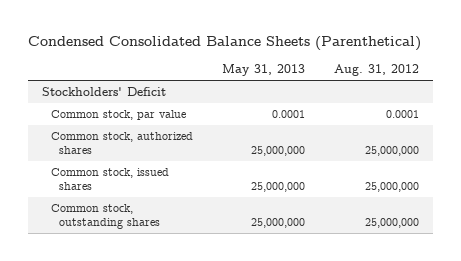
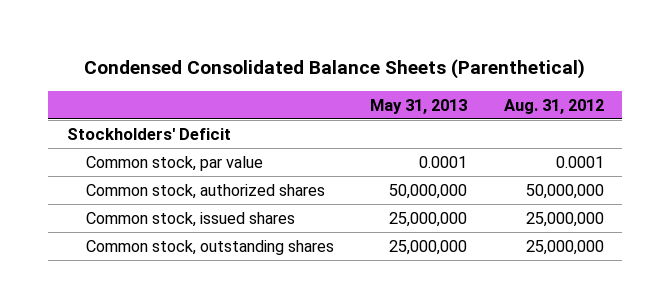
[250,146,305,157] 25,000,000 -> [389,183,468,199] 50,000,000
[364,146,419,157] 25,000,000 -> [526,183,605,199] 50,000,000

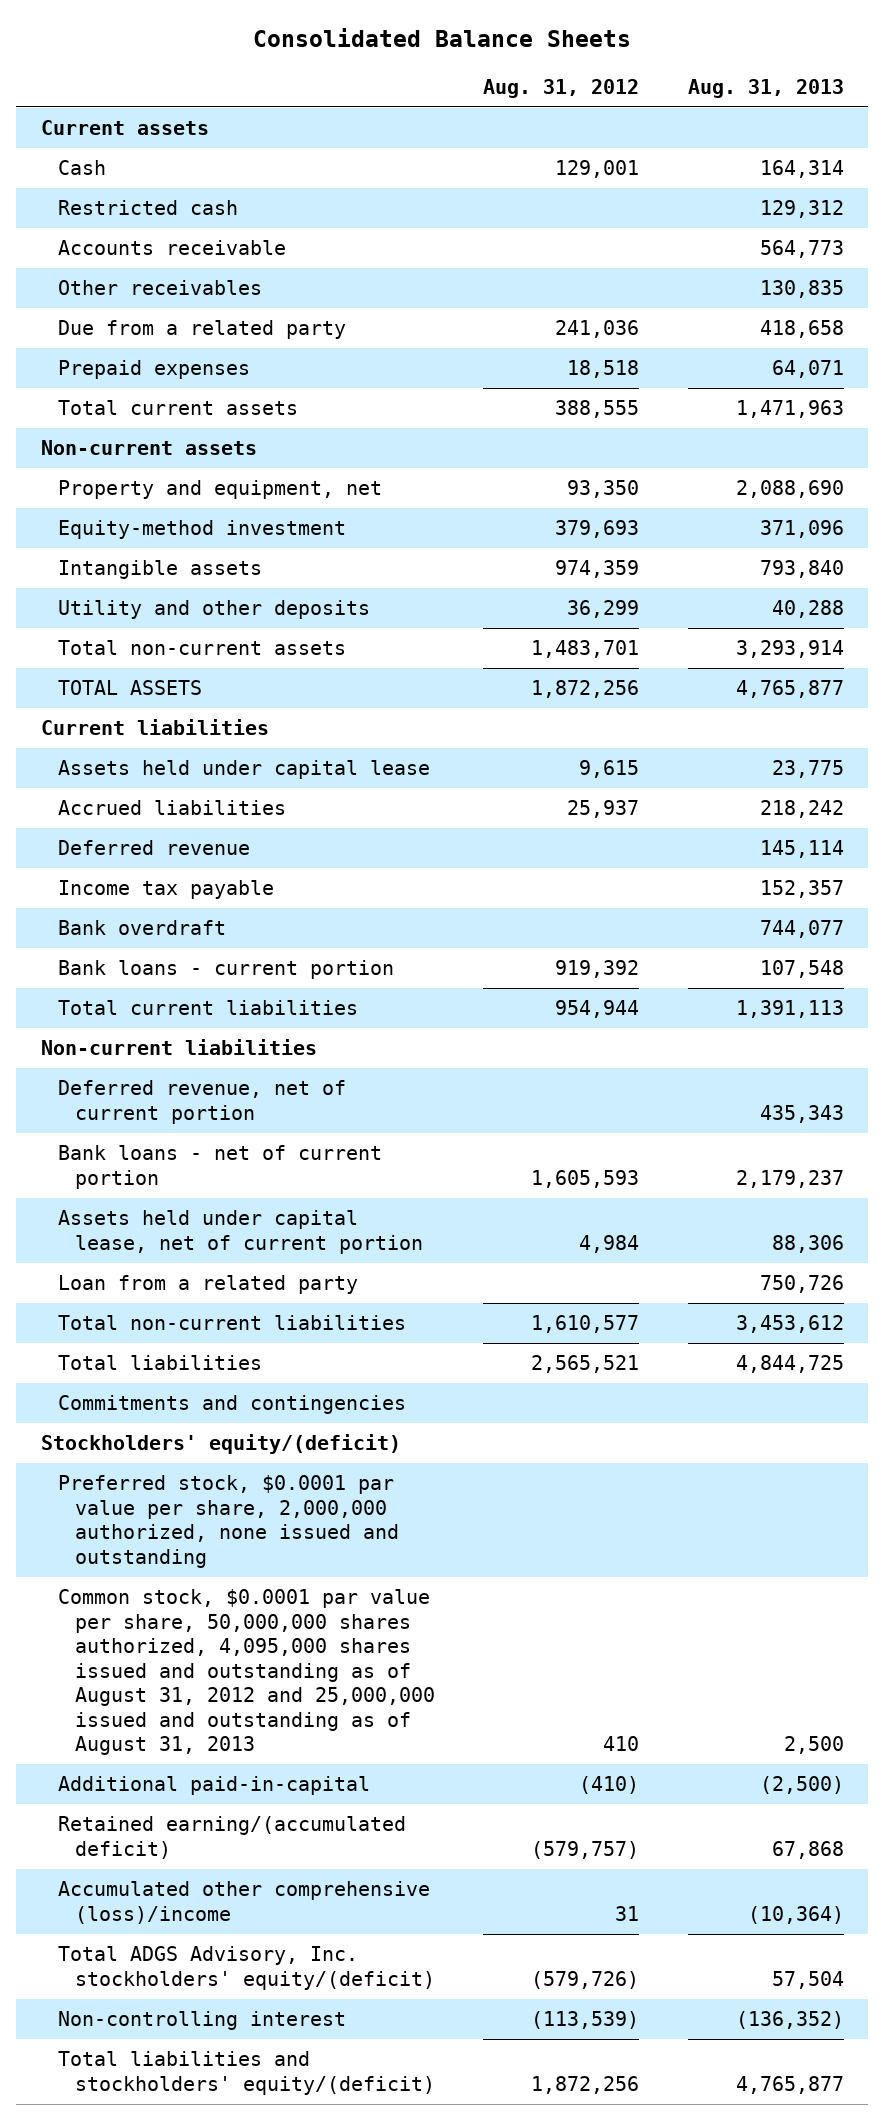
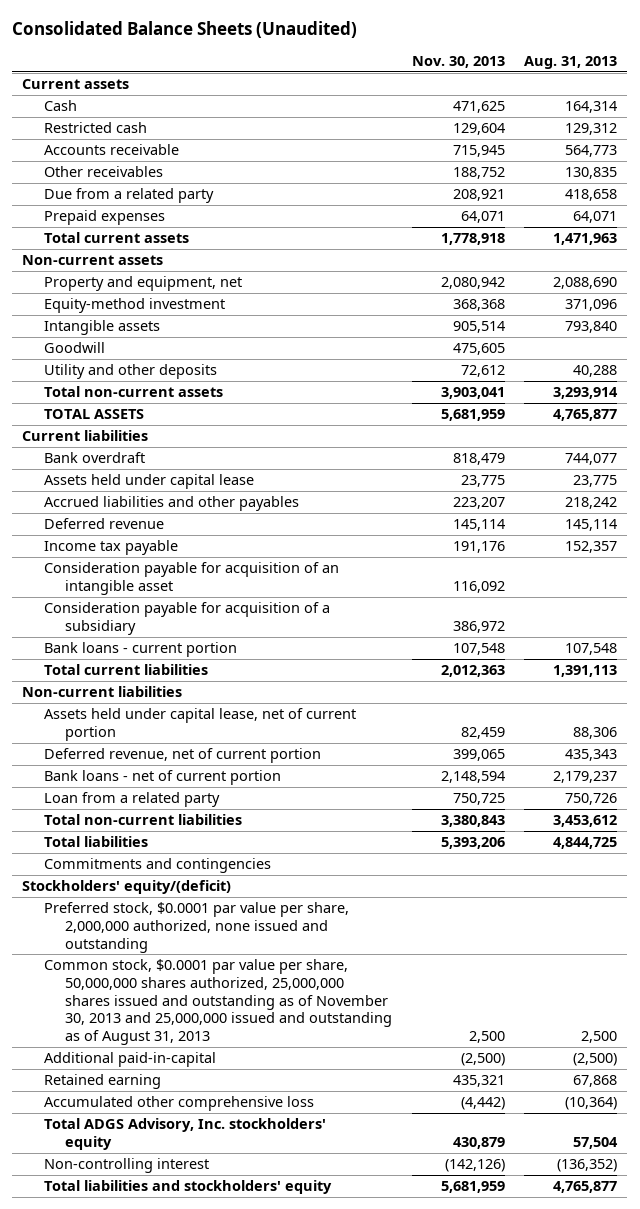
[253,27,632,47] Consolidated Balance Sheets -> [12,21,358,39] Consolidated Balance Sheets (Unaudited)
[483,78,640,98] Aug. 31, 2012 -> none
none -> [411,56,505,69] Nov. 30, 2013
none -> [43,342,105,354] Goodwill
[57,920,226,936] Bank overdraft -> [43,452,145,464] Bank overdraft
[57,800,286,816] Accrued liabilities -> [43,496,299,512] Accrued liabilities and other payables
none -> [43,562,339,595] Consideration payable for acquisition of an intangible asset
none -> [43,602,330,635] Consideration payable for acquisition of a subsidiary
[57,1210,423,1254] Assets held under capital lease, net of current portion -> [43,708,356,741] Assets held under capital lease, net of current portion
[57,1589,435,1756] Common stock, $0.0001 par value per share, 50,000,000 shares authorized, 4,095,000 shares issued and outstanding as of August 31, 2012 and 25,000,000 issued and outstanding as of August 31, 2013 -> [43,959,393,1045] Common stock, $0.0001 par value per share, 50,000,000 shares authorized, 25,000,000 shares issued and outstanding as of November 30, 2013 and 25,000,000 issued and outstanding as of August 31, 2013
[57,1816,406,1859] Retained earning/(accumulated deficit) -> [43,1074,161,1090] Retained earning
[57,1881,430,1924] Accumulated other comprehensive (loss)/income -> [43,1096,314,1112] Accumulated other comprehensive loss
[57,1946,435,1990] Total ADGS Advisory, Inc. stockholders' equity/(deficit) -> [43,1118,326,1150] Total ADGS Advisory, Inc. stockholders' equity
[57,2051,435,2095] Total liabilities and stockholders' equity/(deficit) -> [43,1180,332,1195] Total liabilities and stockholders' equity

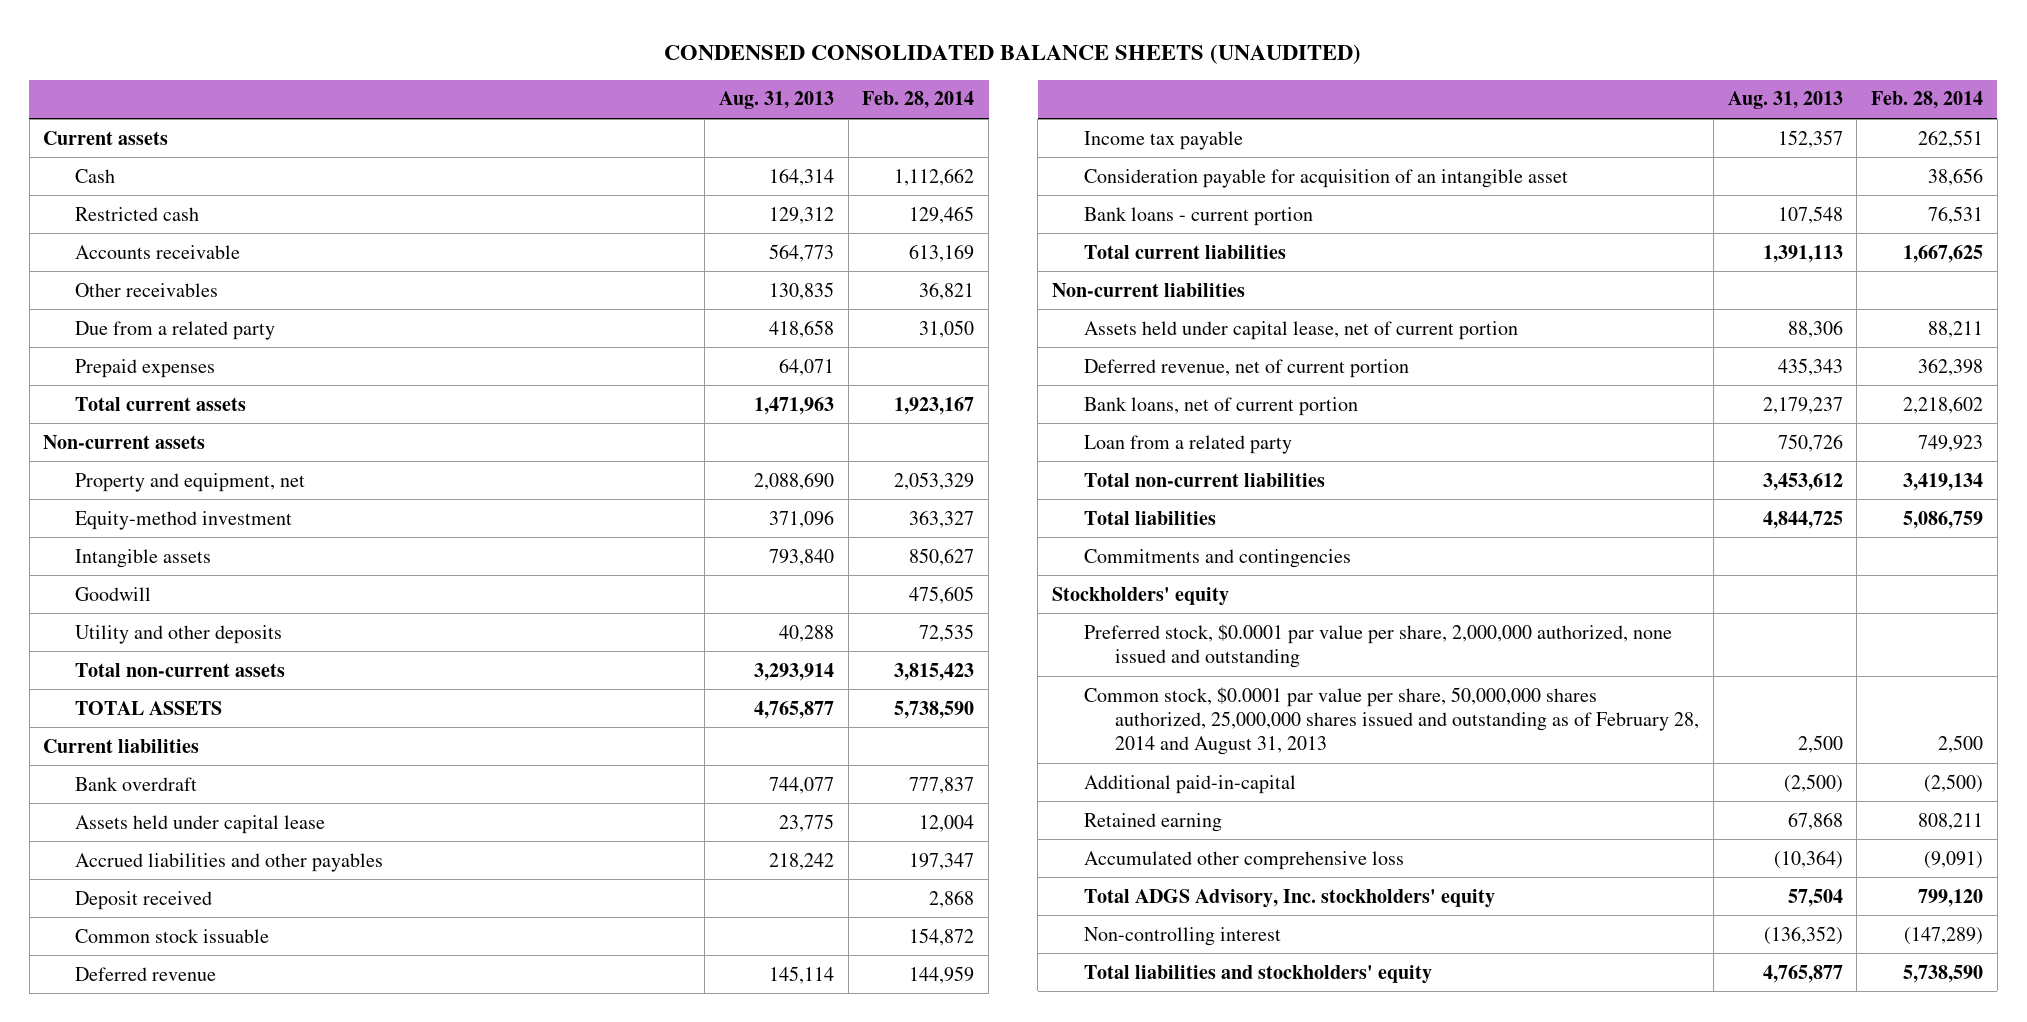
[12,21,358,39] Consolidated Balance Sheets (Unaudited) -> [664,43,1362,64] CONDENSED CONSOLIDATED BALANCE SHEETS (UNAUDITED)
[411,56,505,69] Nov. 30, 2013 -> none
none -> [862,91,975,110] Feb. 28, 2014
none -> [75,890,213,910] Deposit received
none -> [75,928,270,943] Common stock issuable
[43,602,330,635] Consideration payable for acquisition of a subsidiary -> none
[43,770,281,786] Bank loans - net of current portion -> [1083,396,1358,416] Bank loans, net of current portion
[22,880,232,895] Stockholders' equity/(deficit) -> [1052,586,1230,606] Stockholders' equity
[43,959,393,1045] Common stock, $0.0001 par value per share, 50,000,000 shares authorized, 25,000,000 shares issued and outstanding as of November 30, 2013 and 25,000,000 issued and outstanding as of August 31, 2013 -> [1083,686,1700,756] Common stock, $0.0001 par value per share, 50,000,000 shares authorized, 25,000,000 shares issued and outstanding as of February 28, 2014 and August 31, 2013

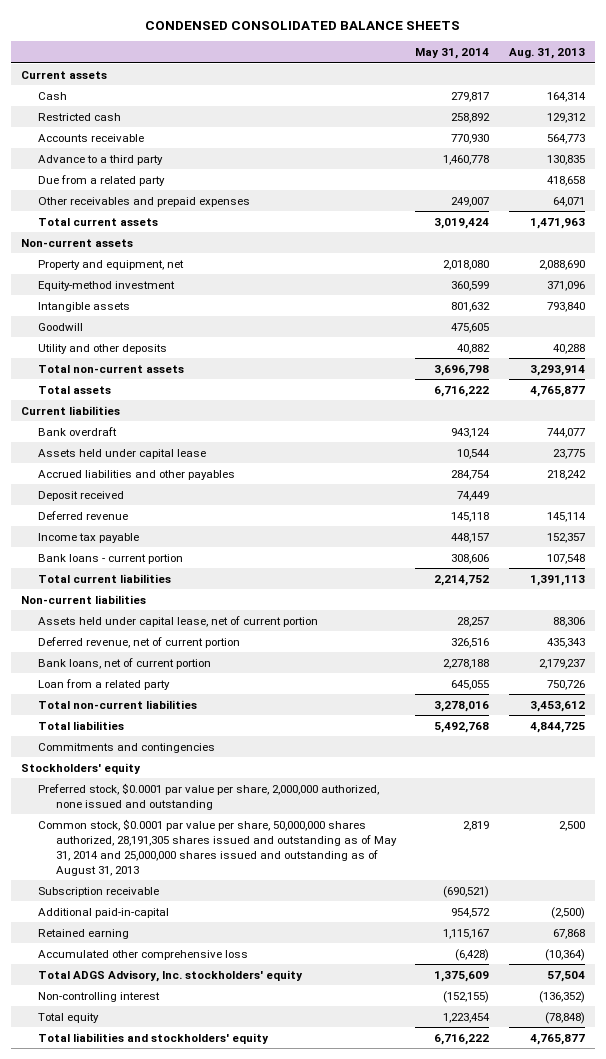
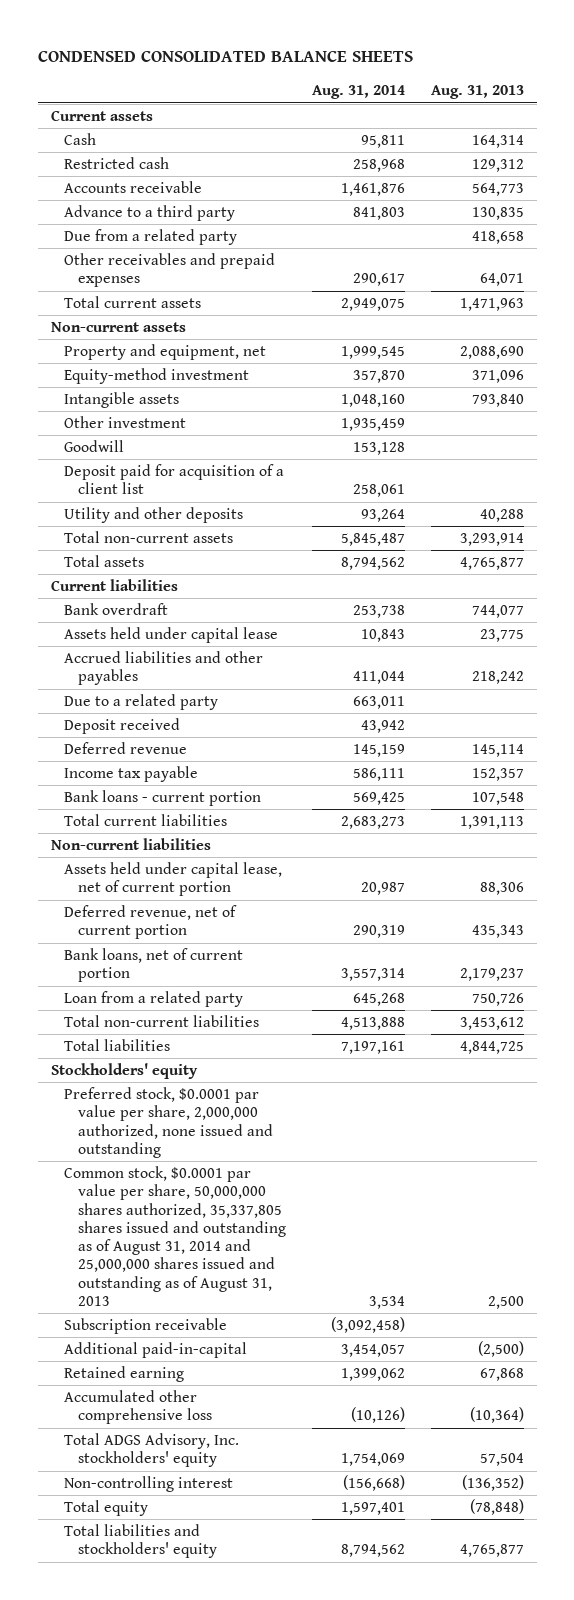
[415,48,490,60] May 31, 2014 -> none
none -> [311,85,405,100] Aug. 31, 2014
none -> [64,416,187,429] Other investment
none -> [64,464,285,495] Deposit paid for acquisition of a client list
none -> [64,694,219,711] Due to a related party
[38,742,216,753] Commitments and contingencies -> none
[38,818,397,876] Common stock, $0.0001 par value per share, 50,000,000 shares authorized, 28,191,305 shares issued and outstanding as of May 31, 2014 and 25,000,000 shares issued and outstanding as of August 31, 2013 -> [64,1166,286,1306] Common stock, $0.0001 par value per share, 50,000,000 shares authorized, 35,337,805 shares issued and outstanding as of August 31, 2014 and 25,000,000 shares issued and outstanding as of August 31, 2013

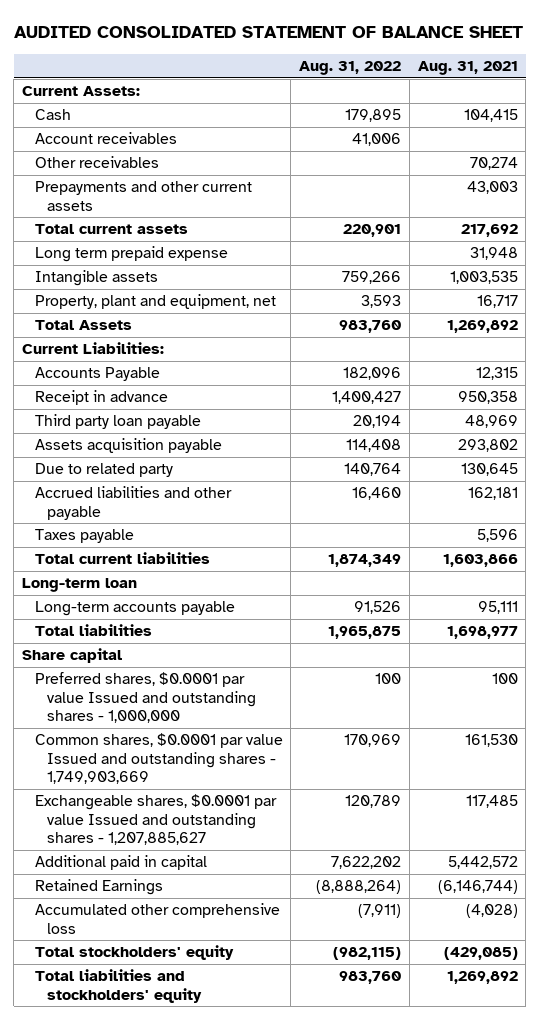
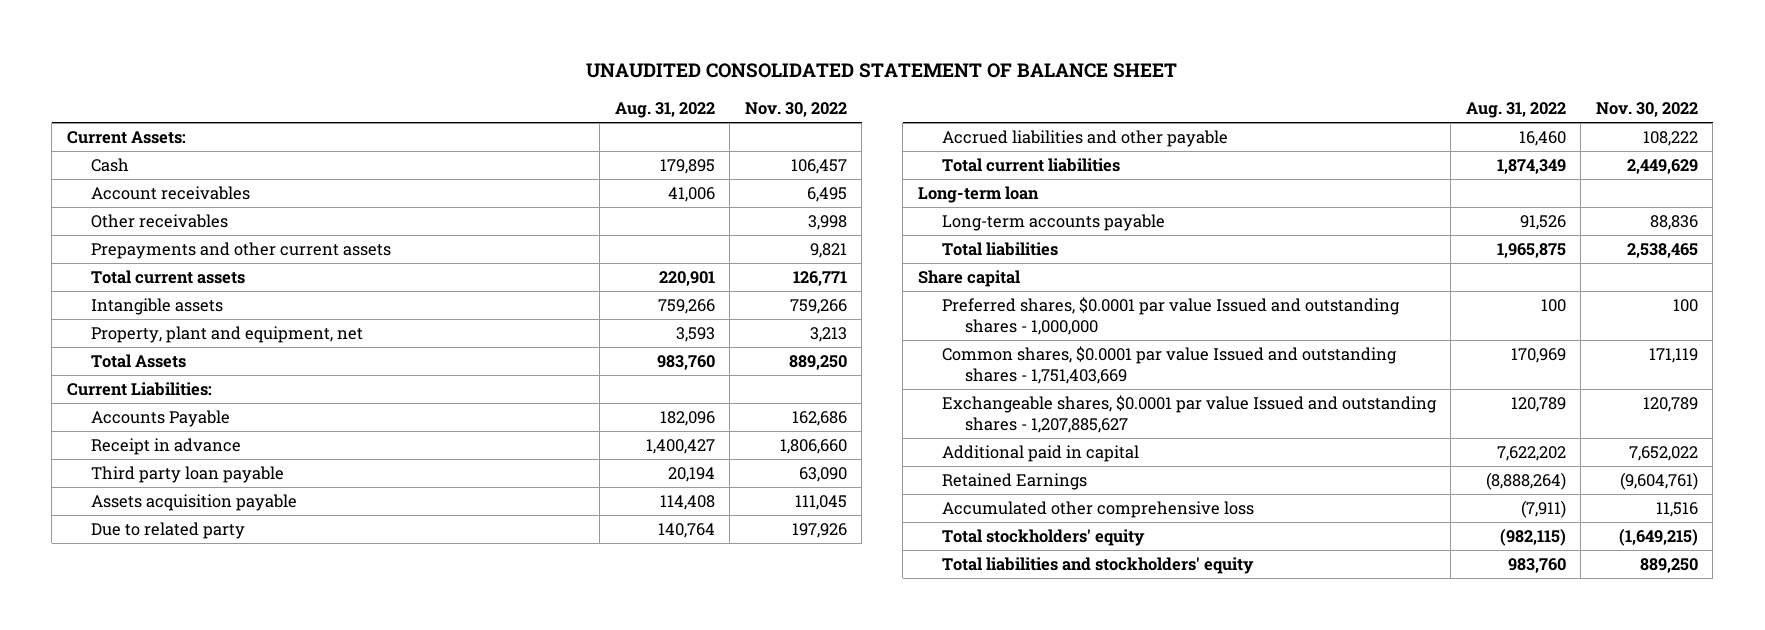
[13,26,523,39] AUDITED CONSOLIDATED STATEMENT OF BALANCE SHEET -> [586,63,1178,79] UNAUDITED CONSOLIDATED STATEMENT OF BALANCE SHEET
[417,61,518,76] Aug. 31, 2021 -> none
none -> [744,101,847,117] Nov. 30, 2022
[34,246,228,263] Long term prepaid expense -> none
[34,529,134,544] Taxes payable -> none
[34,733,283,785] Common shares, $0.0001 par value Issued and outstanding shares - 1,749,903,669 -> [941,346,1397,384] Common shares, $0.0001 par value Issued and outstanding shares - 1,751,403,669

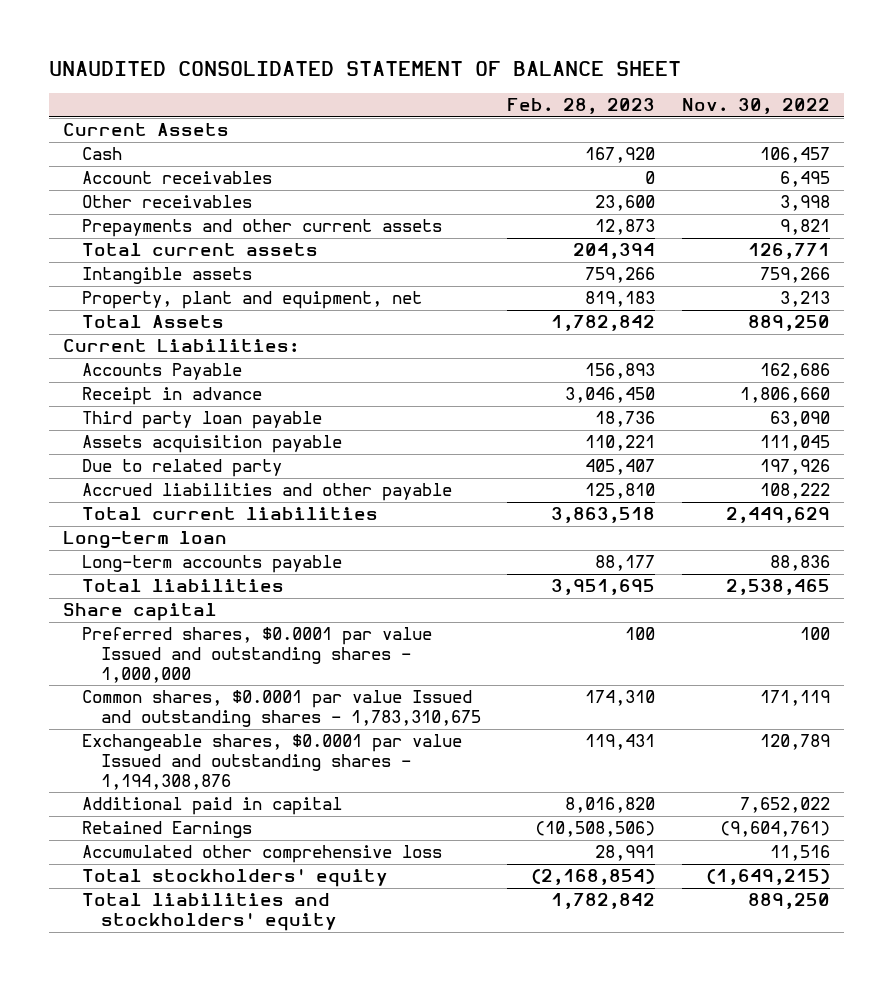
[614,101,715,118] Aug. 31, 2022 -> none
none -> [507,98,656,115] Feb. 28, 2023
[66,131,186,145] Current Assets: -> [62,123,229,137] Current Assets
[941,346,1397,384] Common shares, $0.0001 par value Issued and outstanding shares - 1,751,403,669 -> [81,690,481,728] Common shares, $0.0001 par value Issued and outstanding shares - 1,783,310,675
[941,395,1437,433] Exchangeable shares, $0.0001 par value Issued and outstanding shares - 1,207,885,627 -> [81,734,462,790] Exchangeable shares, $0.0001 par value Issued and outstanding shares - 1,194,308,876

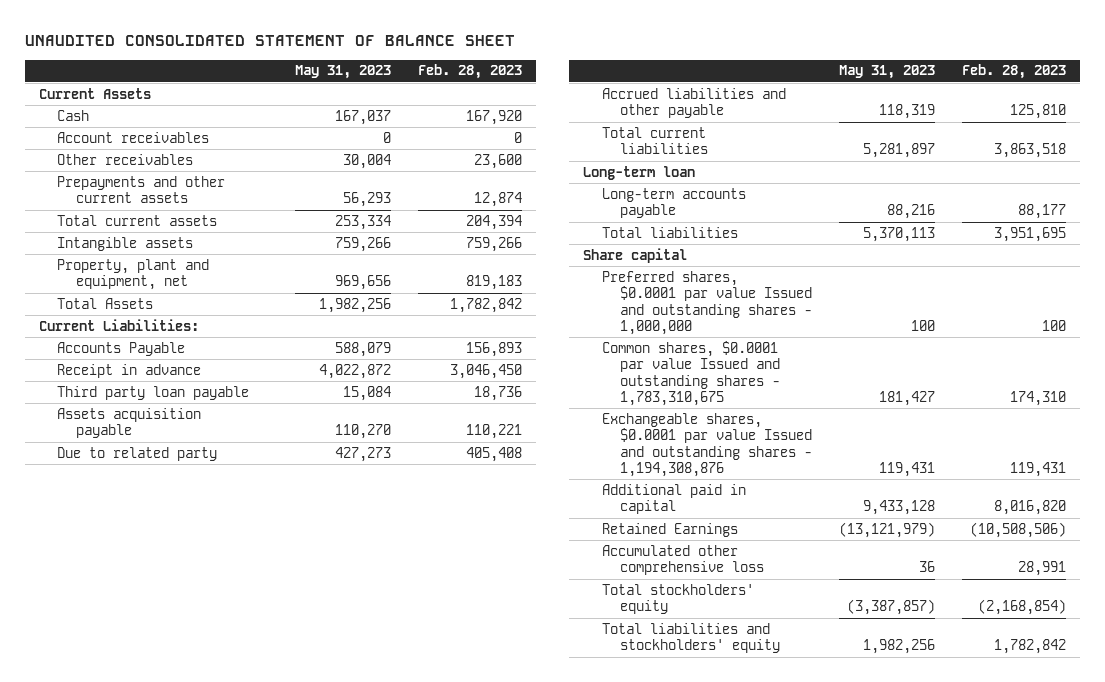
[682,98,831,115] Nov. 30, 2022 -> none
none -> [294,65,391,80] May 31, 2023
[595,219,656,236] 12,873 -> [473,192,522,208] 12,874
[585,459,656,476] 405,407 -> [465,446,522,462] 405,408

